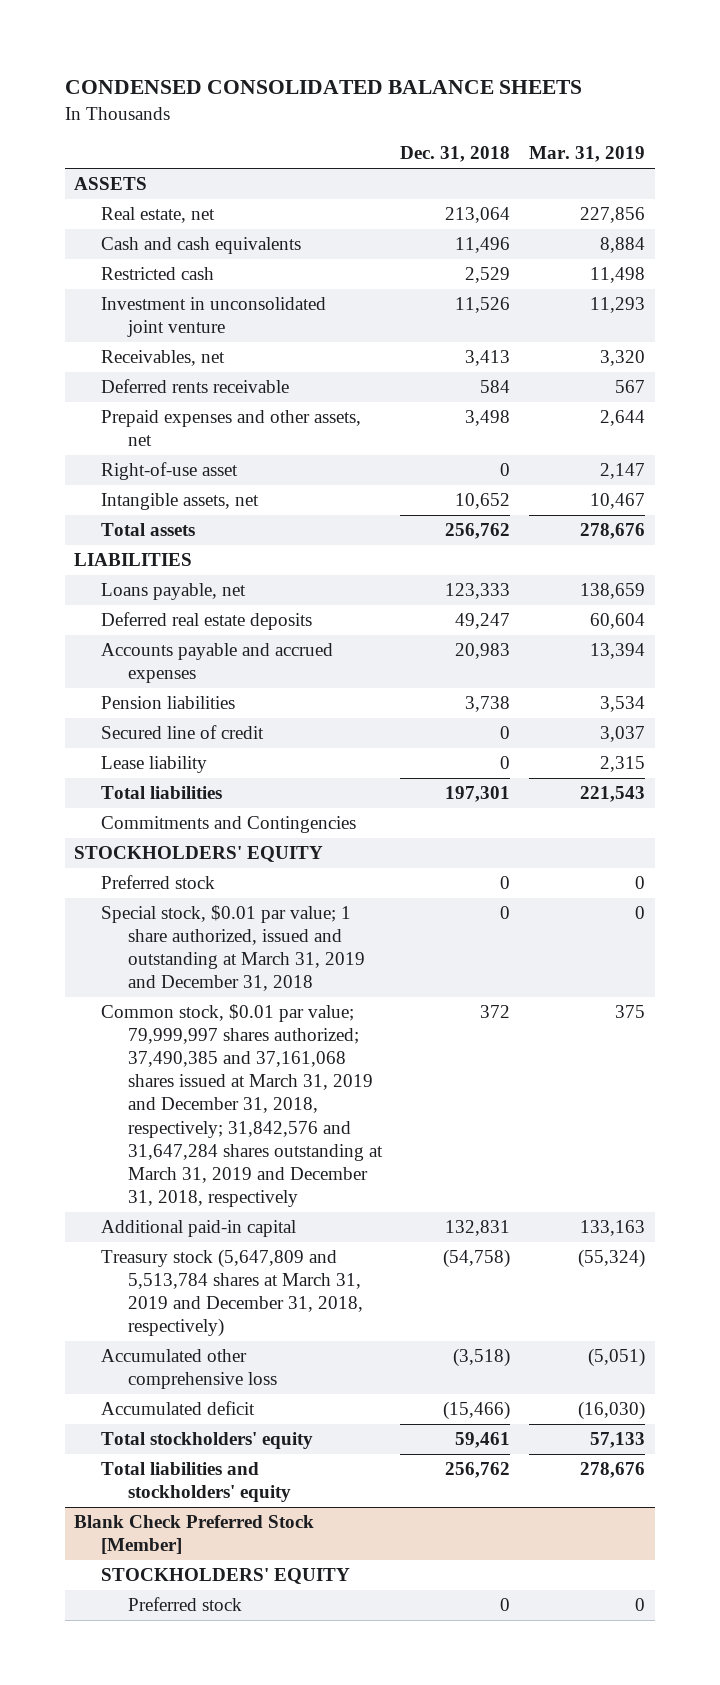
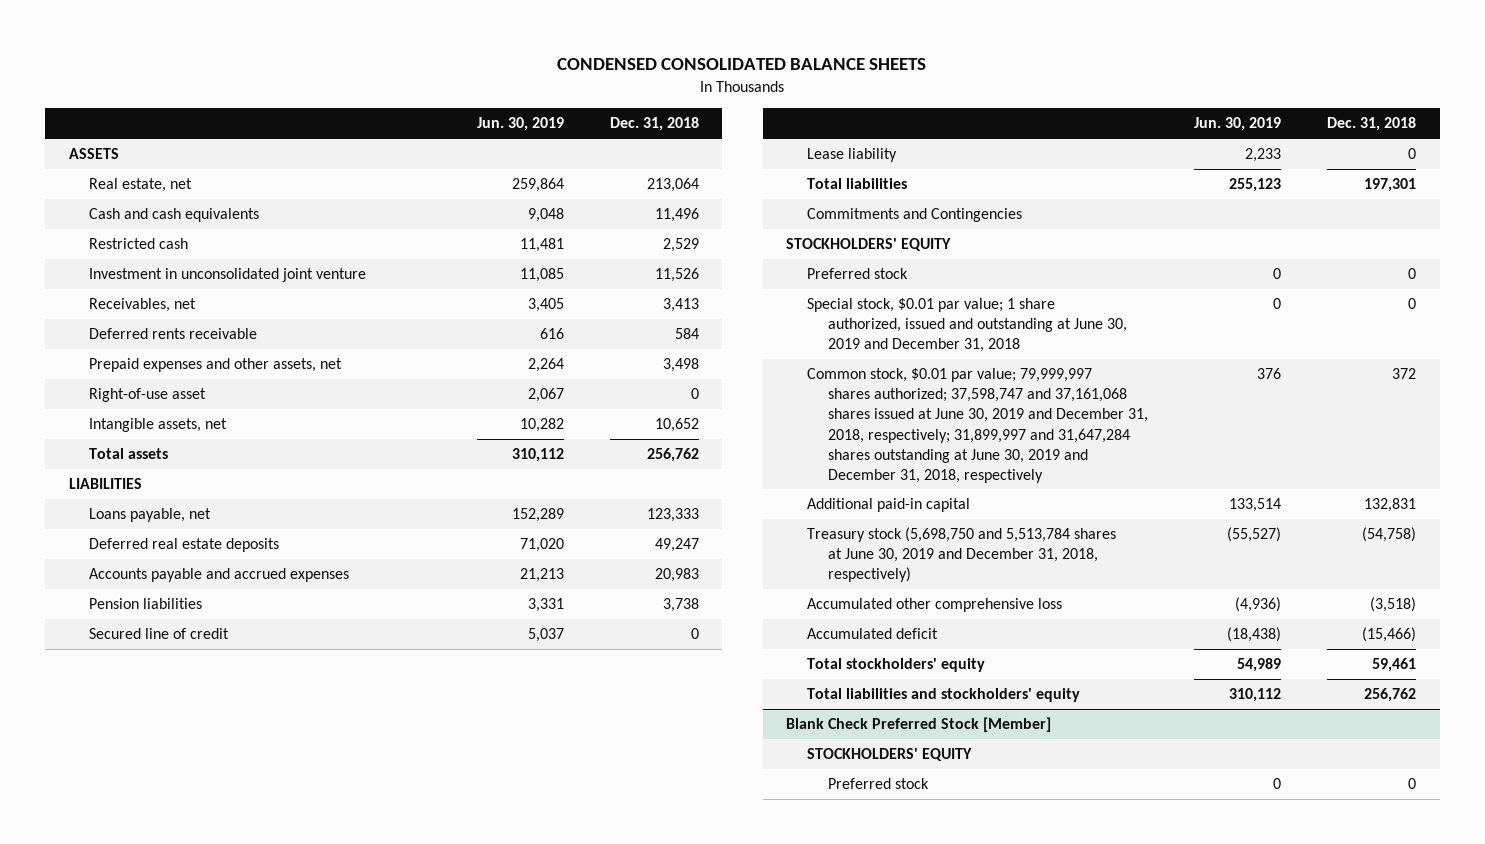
[529,146,646,163] Mar. 31, 2019 -> none
none -> [476,117,564,132] Jun. 30, 2019
[100,905,365,992] Special stock, $0.01 par value; 1 share authorized, issued and outstanding at March 31, 2019 and December 31, 2018 -> [806,298,1127,353] Special stock, $0.01 par value; 1 share authorized, issued and outstanding at June 30, 2019 and December 31, 2018
[100,1004,383,1207] Common stock, $0.01 par value; 79,999,997 shares authorized; 37,490,385 and 37,161,068 shares issued at March 31, 2019 and December 31, 2018, respectively; 31,842,576 and 31,647,284 shares outstanding at March 31, 2019 and December 31, 2018, respectively -> [806,368,1148,483] Common stock, $0.01 par value; 79,999,997 shares authorized; 37,598,747 and 37,161,068 shares issued at June 30, 2019 and December 31, 2018, respectively; 31,899,997 and 31,647,284 shares outstanding at June 30, 2019 and December 31, 2018, respectively
[100,1249,363,1338] Treasury stock (5,647,809 and 5,513,784 shares at March 31, 2019 and December 31, 2018, respectively) -> [806,527,1116,583] Treasury stock (5,698,750 and 5,513,784 shares at June 30, 2019 and December 31, 2018, respectively)

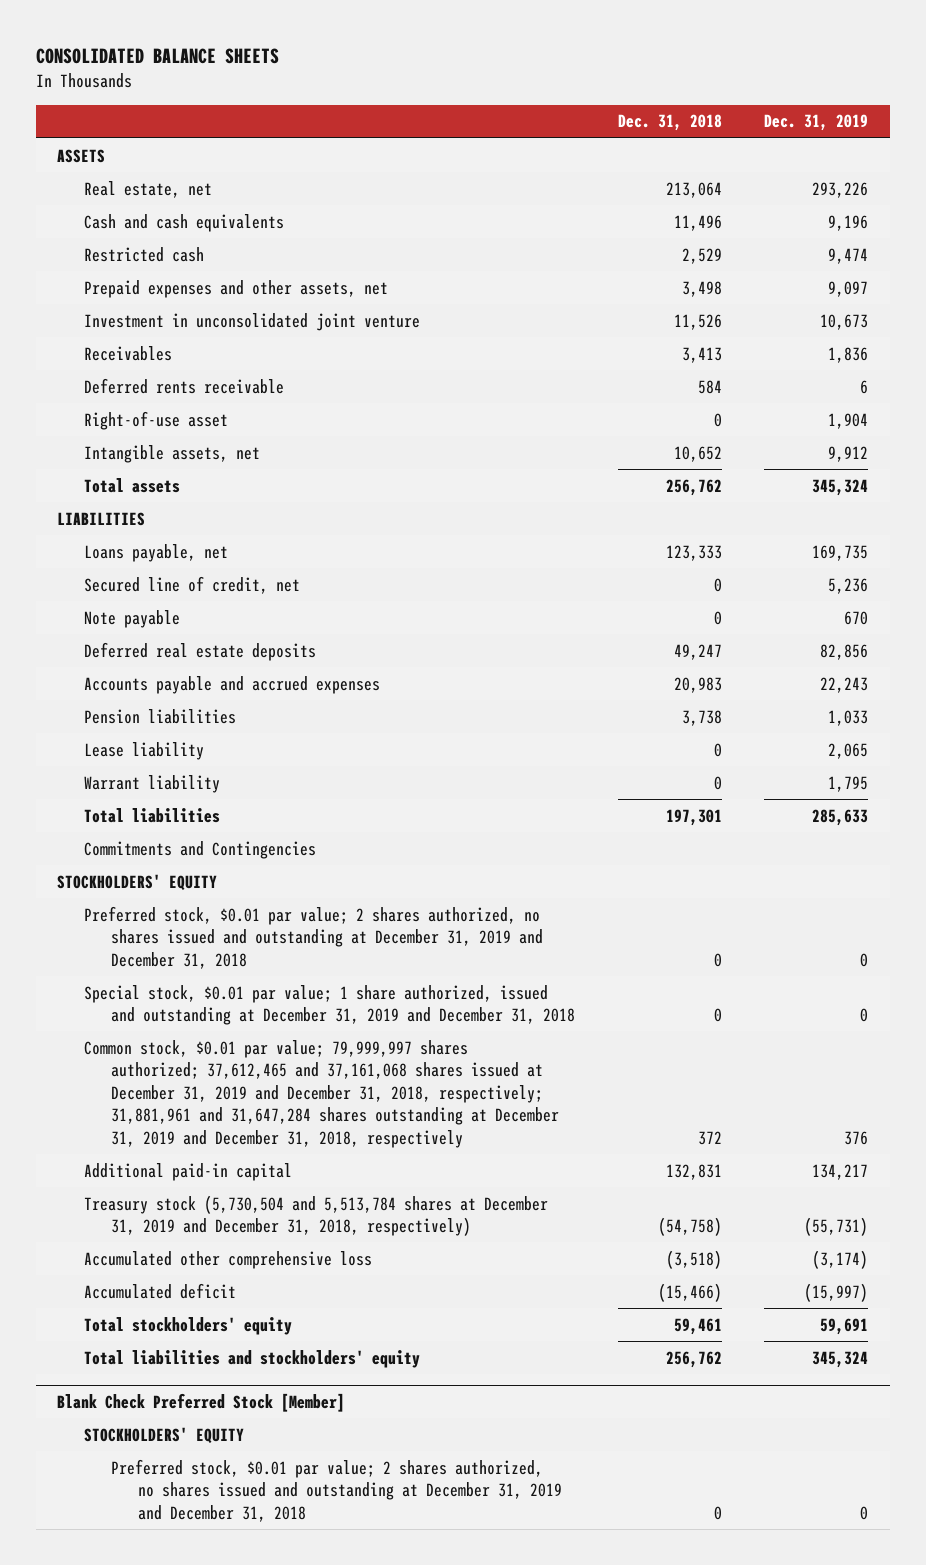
[557,58,927,71] CONDENSED CONSOLIDATED BALANCE SHEETS -> [35,48,279,65] CONSOLIDATED BALANCE SHEETS
[476,117,564,132] Jun. 30, 2019 -> none
none -> [764,114,869,132] Dec. 31, 2019
[89,358,343,373] Prepaid expenses and other assets, net -> [84,279,389,298] Prepaid expenses and other assets, net
[89,298,197,313] Receivables, net -> [84,345,173,361] Receivables
none -> [84,575,301,594] Secured line of credit, net
none -> [84,609,181,628] Note payable
[89,628,230,640] Secured line of credit -> none
none -> [84,774,221,793] Warrant liability
[806,268,908,280] Preferred stock -> [84,905,544,969] Preferred stock, $0.01 par value; 2 shares authorized, no shares issued and outstanding at December 31, 2019 and December 31, 2018
[806,298,1127,353] Special stock, $0.01 par value; 1 share authorized, issued and outstanding at June 30, 2019 and December 31, 2018 -> [84,984,576,1026] Special stock, $0.01 par value; 1 share authorized, issued and outstanding at December 31, 2019 and December 31, 2018
[806,368,1148,483] Common stock, $0.01 par value; 79,999,997 shares authorized; 37,598,747 and 37,161,068 shares issued at June 30, 2019 and December 31, 2018, respectively; 31,899,997 and 31,647,284 shares outstanding at June 30, 2019 and December 31, 2018, respectively -> [84,1039,560,1149] Common stock, $0.01 par value; 79,999,997 shares authorized; 37,612,465 and 37,161,068 shares issued at December 31, 2019 and December 31, 2018, respectively; 31,881,961 and 31,647,284 shares outstanding at December 31, 2019 and December 31, 2018, respectively
[806,527,1116,583] Treasury stock (5,698,750 and 5,513,784 shares at June 30, 2019 and December 31, 2018, respectively) -> [84,1194,549,1237] Treasury stock (5,730,504 and 5,513,784 shares at December 31, 2019 and December 31, 2018, respectively)
[827,778,929,790] Preferred stock -> [111,1458,563,1522] Preferred stock, $0.01 par value; 2 shares authorized, no shares issued and outstanding at December 31, 2019 and December 31, 2018

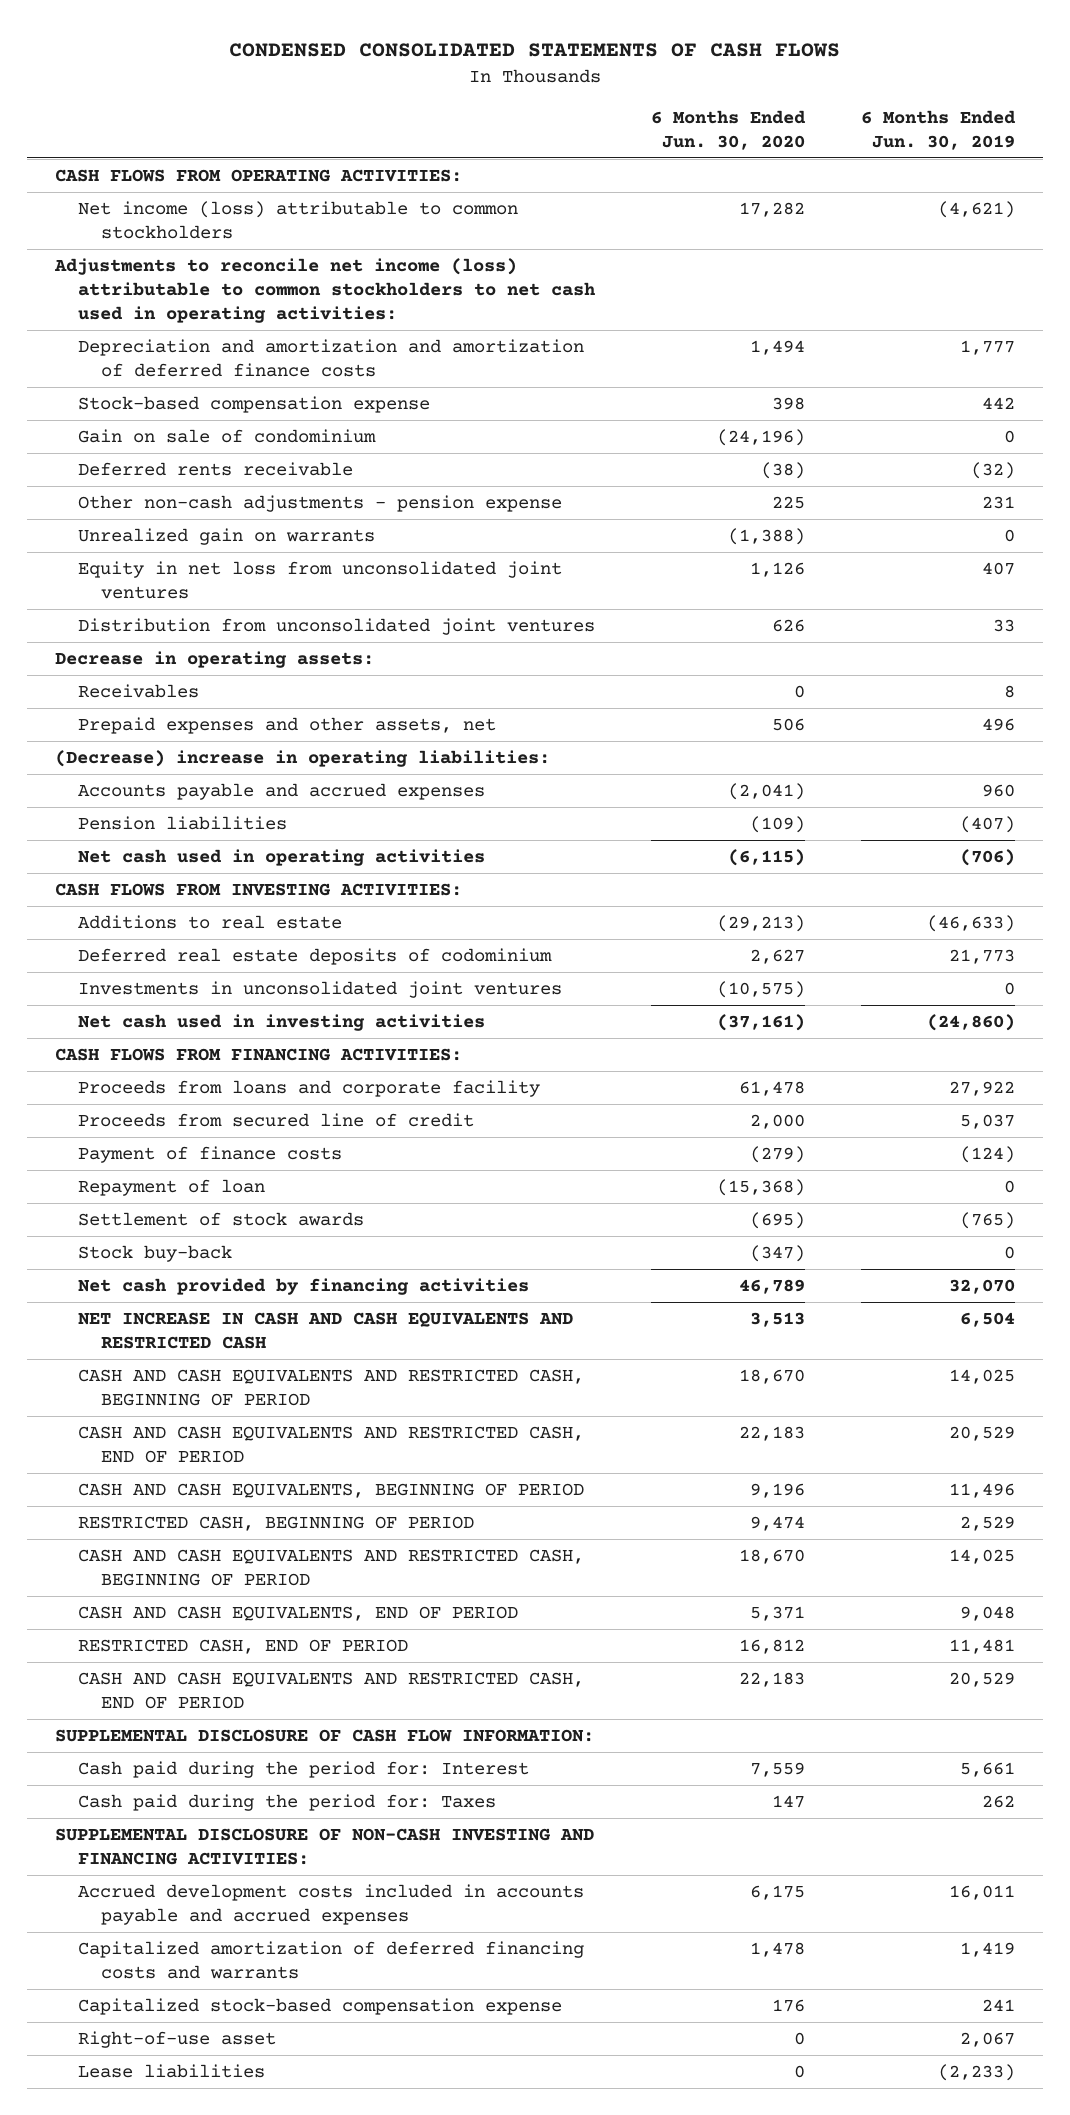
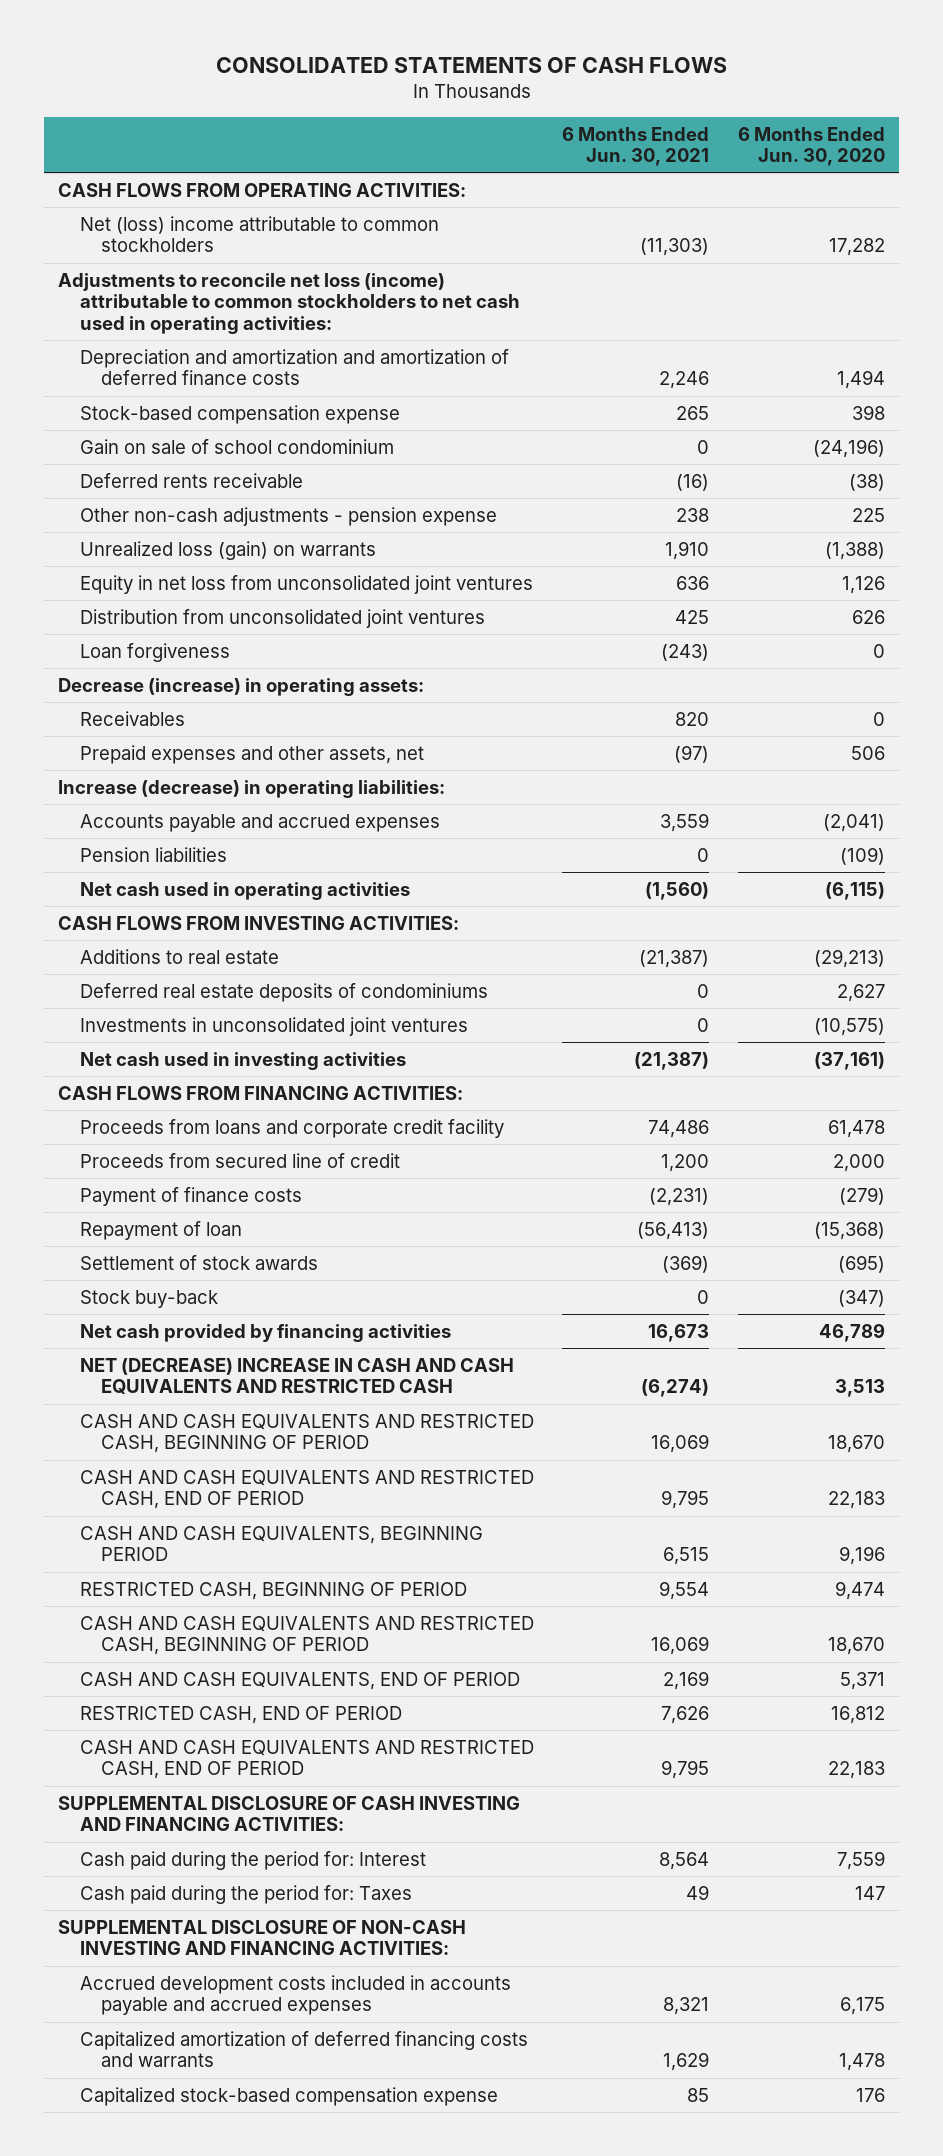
[229,43,841,58] CONDENSED CONSOLIDATED STATEMENTS OF CASH FLOWS -> [215,56,727,73] CONSOLIDATED STATEMENTS OF CASH FLOWS
[861,109,1017,150] 6 Months Ended Jun. 30, 2019 -> none
none -> [562,126,710,167] 6 Months Ended Jun. 30, 2021
[77,200,518,240] Net income (loss) attributable to common stockholders -> [79,215,439,253] Net (loss) income attributable to common stockholders
[54,257,596,324] Adjustments to reconcile net income (loss) attributable to common stockholders to net cash used in operating activities: -> [58,272,520,334] Adjustments to reconcile net loss (income) attributable to common stockholders to net cash used in operating activities:
[77,428,376,443] Gain on sale of condominium -> [79,438,394,454] Gain on sale of school condominium
[77,527,375,545] Unrealized gain on warrants -> [79,540,376,560] Unrealized loss (gain) on warrants
none -> [79,642,230,662] Loan forgiveness
[55,650,375,668] Decrease in operating assets: -> [58,677,425,696] Decrease (increase) in operating assets:
[55,749,551,767] (Decrease) increase in operating liabilities: -> [58,779,446,798] Increase (decrease) in operating liabilities:
[77,947,552,965] Deferred real estate deposits of codominium -> [79,982,488,1002] Deferred real estate deposits of condominiums
[77,1079,540,1097] Proceeds from loans and corporate facility -> [79,1118,504,1138] Proceeds from loans and corporate credit facility
[77,1311,573,1350] NET INCREASE IN CASH AND CASH EQUIVALENTS AND RESTRICTED CASH -> [79,1357,514,1395] NET (DECREASE) INCREASE IN CASH AND CASH EQUIVALENTS AND RESTRICTED CASH
[77,1482,584,1498] CASH AND CASH EQUIVALENTS, BEGINNING OF PERIOD -> [79,1525,483,1562] CASH AND CASH EQUIVALENTS, BEGINNING PERIOD
[55,1728,595,1742] SUPPLEMENTAL DISCLOSURE OF CASH FLOW INFORMATION: -> [58,1795,521,1832] SUPPLEMENTAL DISCLOSURE OF CASH INVESTING AND FINANCING ACTIVITIES:
[77,2030,276,2048] Right-of-use asset -> none
[77,2063,265,2078] Lease liabilities -> none

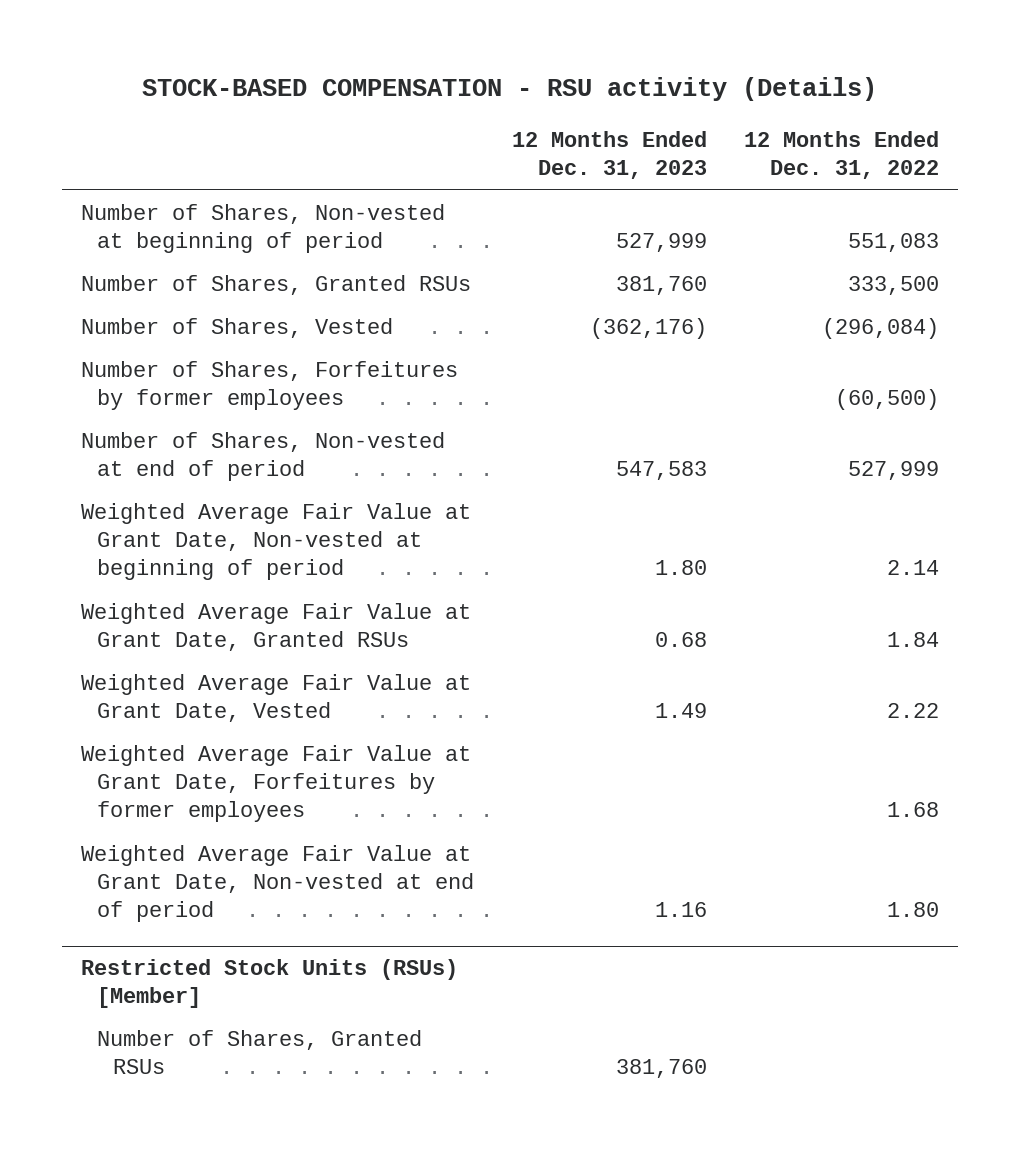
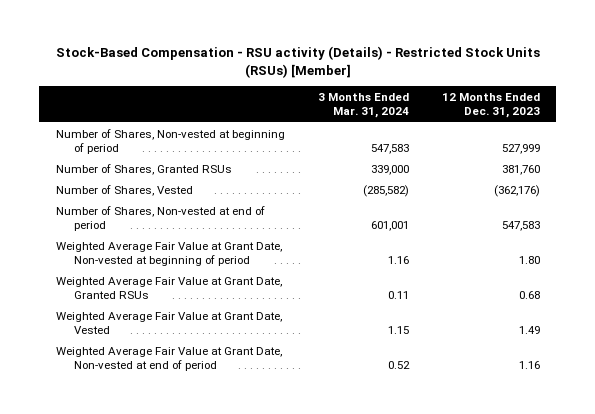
[142,77,878,102] STOCK-BASED COMPENSATION - RSU activity (Details) -> [55,46,540,78] Stock-Based Compensation - RSU activity (Details) - Restricted Stock Units (RSUs) [Member]
[744,131,940,180] 12 Months Ended Dec. 31, 2022 -> none
none -> [317,92,409,119] 3 Months Ended Mar. 31, 2024
[80,360,458,411] Number of Shares, Forfeitures by former employees -> none
[80,744,471,823] Weighted Average Fair Value at Grant Date, Forfeitures by former employees -> none
[80,958,458,1009] Restricted Stock Units (RSUs) [Member] -> none
[96,1029,422,1075] Number of Shares, Granted RSUs -> none

